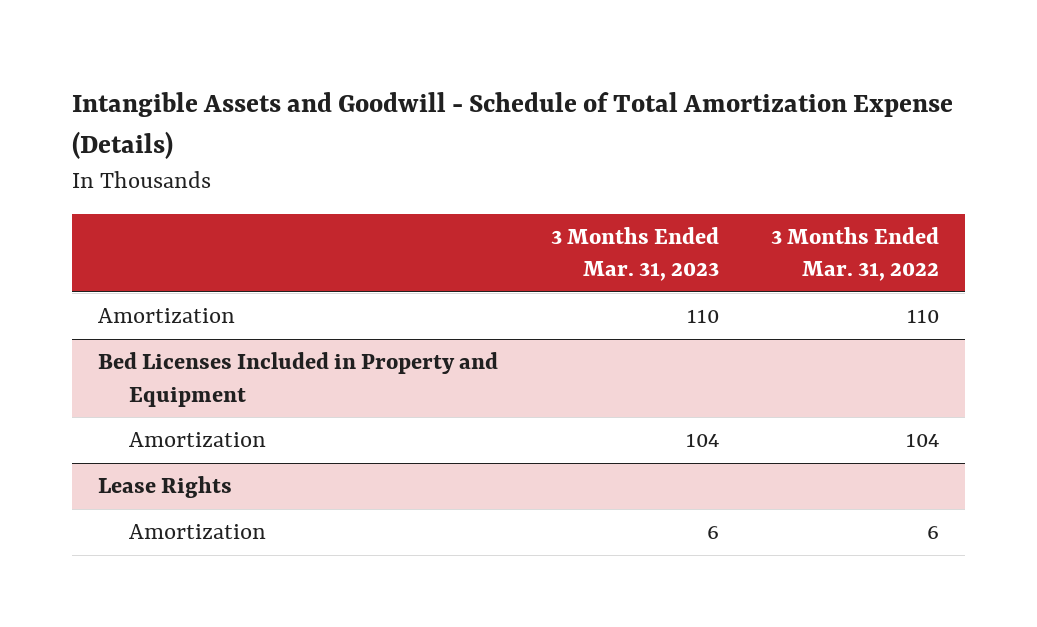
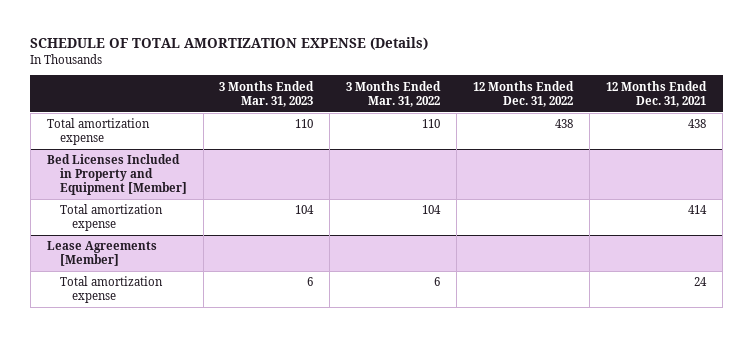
[72,92,954,159] Intangible Assets and Goodwill - Schedule of Total Amortization Expense (Details) -> [30,37,429,51] SCHEDULE OF TOTAL AMORTIZATION EXPENSE (Details)
none -> [473,80,575,107] 12 Months Ended Dec. 31, 2022
none -> [606,80,708,107] 12 Months Ended Dec. 31, 2021
[98,308,236,324] Amortization -> [46,118,150,146] Total amortization expense
[98,352,499,407] Bed Licenses Included in Property and Equipment -> [46,154,187,196] Bed Licenses Included in Property and Equipment [Member]
[128,432,266,448] Amortization -> [59,204,163,232] Total amortization expense
[98,476,233,499] Lease Rights -> [46,241,157,267] Lease Agreements [Member]
[128,524,266,540] Amortization -> [59,276,163,304] Total amortization expense

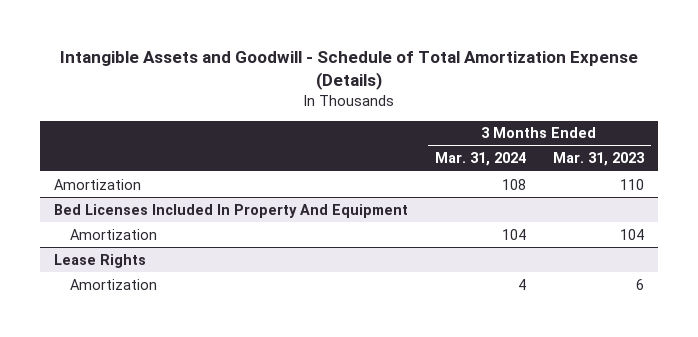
[30,37,429,51] SCHEDULE OF TOTAL AMORTIZATION EXPENSE (Details) -> [59,51,638,90] Intangible Assets and Goodwill - Schedule of Total Amortization Expense (Details)
[346,80,442,107] 3 Months Ended Mar. 31, 2022 -> none
[473,80,575,107] 12 Months Ended Dec. 31, 2022 -> none
[606,80,708,107] 12 Months Ended Dec. 31, 2021 -> none
none -> [434,152,526,167] Mar. 31, 2024
[46,118,150,146] Total amortization expense -> [53,178,141,190] Amortization
[46,154,187,196] Bed Licenses Included in Property and Equipment [Member] -> [53,203,408,218] Bed Licenses Included In Property And Equipment
[59,204,163,232] Total amortization expense -> [69,228,157,240] Amortization
[46,241,157,267] Lease Agreements [Member] -> [53,253,146,268] Lease Rights
[59,276,163,304] Total amortization expense -> [69,278,157,290] Amortization

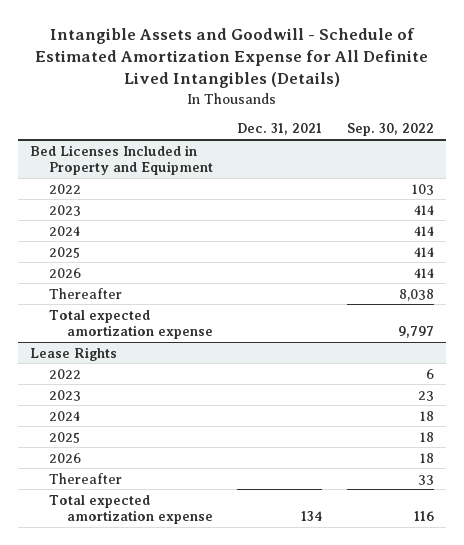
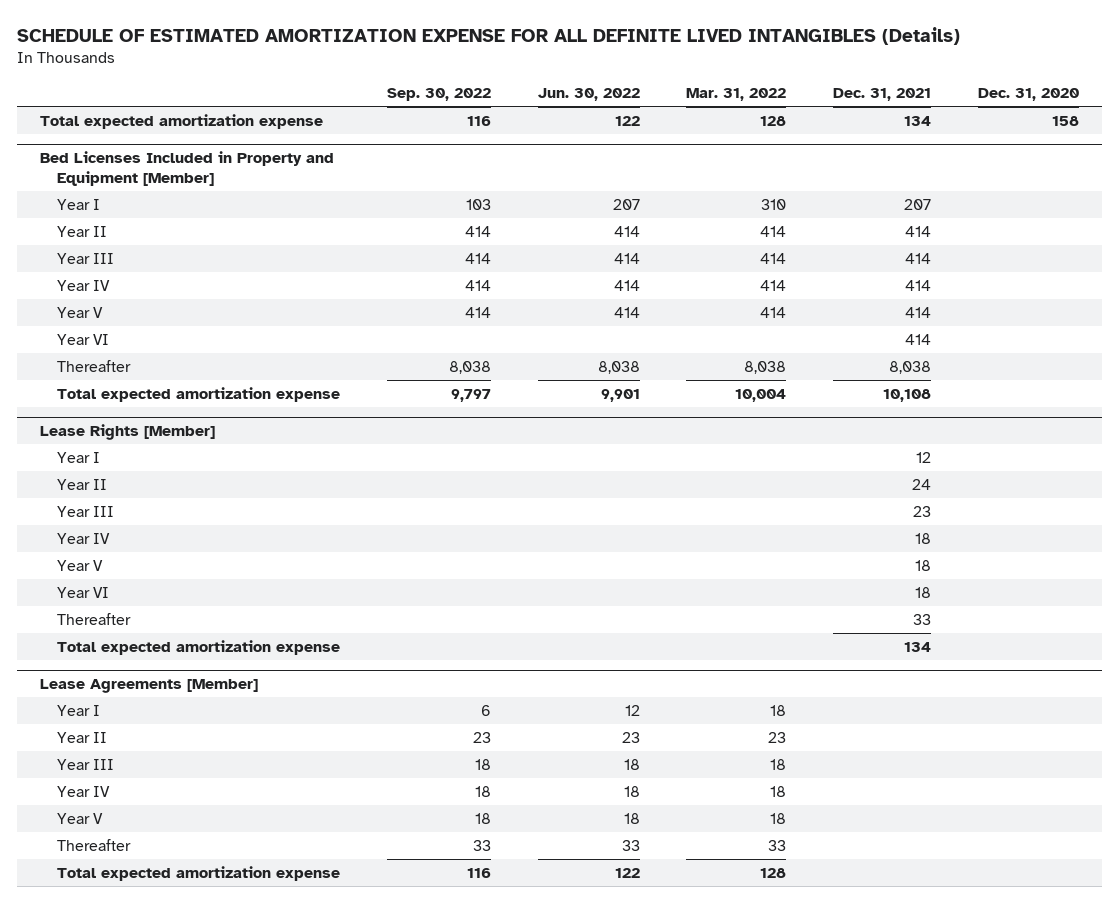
[35,28,429,89] Intangible Assets and Goodwill - Schedule of Estimated Amortization Expense for All Definite Lived Intangibles (Details) -> [17,26,961,45] SCHEDULE OF ESTIMATED AMORTIZATION EXPENSE FOR ALL DEFINITE LIVED INTANGIBLES (Details)
none -> [537,88,640,102] Jun. 30, 2022
none -> [686,88,787,102] Mar. 31, 2022
none -> [977,88,1079,102] Dec. 31, 2020
[30,144,213,176] Bed Licenses Included in Property and Equipment -> none
[48,183,81,194] 2022 -> none
[48,204,81,216] 2023 -> none
[48,225,80,236] 2024 -> none
[48,246,80,258] 2025 -> none
[48,267,81,278] 2026 -> none
[48,287,122,299] Thereafter -> none
[48,309,213,340] Total expected amortization expense -> none
[30,346,118,361] Lease Rights -> none
[48,368,81,379] 2022 -> none
[48,389,81,401] 2023 -> none
[48,410,80,421] 2024 -> none
[48,431,80,443] 2025 -> none
[48,452,81,463] 2026 -> none
[48,472,122,484] Thereafter -> none
none -> [40,150,335,187] Bed Licenses Included in Property and Equipment [Member]
none -> [57,198,101,210] Year I
none -> [57,225,108,237] Year II
none -> [57,252,115,264] Year III
none -> [57,279,111,291] Year IV
none -> [57,306,104,318] Year V
none -> [57,333,110,345] Year VI
none -> [57,359,132,372] Thereafter
none -> [57,386,341,402] Total expected amortization expense
none -> [40,423,216,440] Lease Rights [Member]
none -> [57,451,101,463] Year I
none -> [57,478,108,490] Year II
none -> [57,505,115,517] Year III
none -> [57,532,111,544] Year IV
none -> [57,559,104,571] Year V
none -> [57,586,110,598] Year VI
none -> [57,612,132,625] Thereafter
none -> [57,639,341,655] Total expected amortization expense
none -> [40,678,259,693] Lease Agreements [Member]
none -> [57,704,101,716] Year I
none -> [57,731,108,743] Year II
none -> [57,758,115,770] Year III
none -> [57,785,111,797] Year IV
none -> [57,812,104,824] Year V
none -> [57,838,132,851] Thereafter
none -> [57,865,341,881] Total expected amortization expense

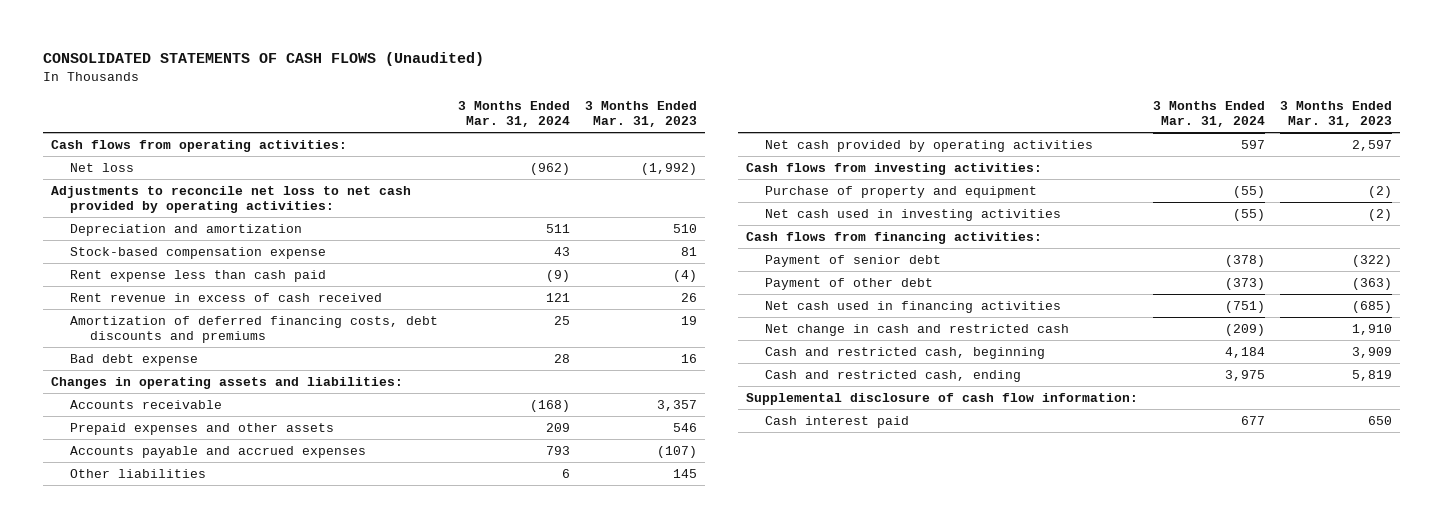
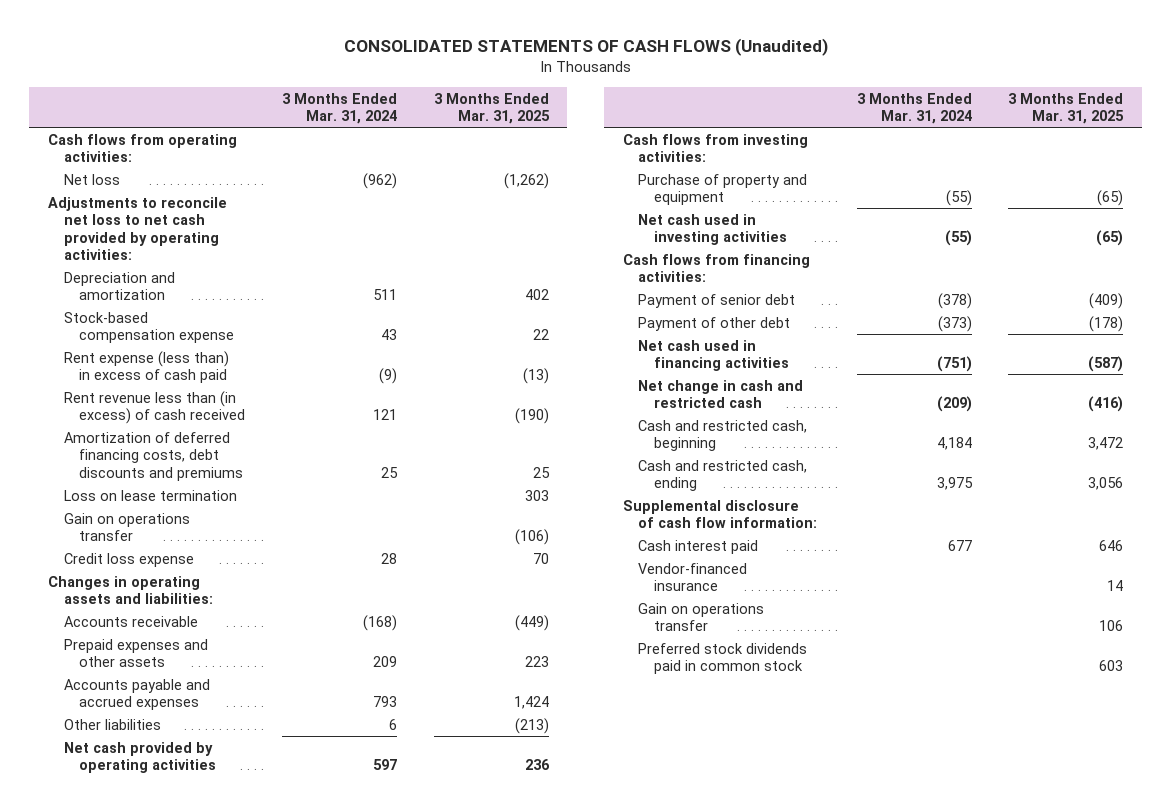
[585,100,698,128] 3 Months Ended Mar. 31, 2023 -> none
none -> [433,92,550,125] 3 Months Ended Mar. 31, 2025
[70,269,327,282] Rent expense less than cash paid -> [63,350,229,384] Rent expense (less than) in excess of cash paid
[70,292,383,302] Rent revenue in excess of cash received -> [63,390,246,425] Rent revenue less than (in excess) of cash received
none -> [63,489,237,501] Loss on lease termination
none -> [63,512,190,542] Gain on operations transfer
[70,353,199,366] Bad debt expense -> [63,552,194,567] Credit loss expense
none -> [638,562,748,592] Vendor-financed insurance
none -> [638,602,765,632] Gain on operations transfer
none -> [638,642,808,675] Preferred stock dividends paid in common stock

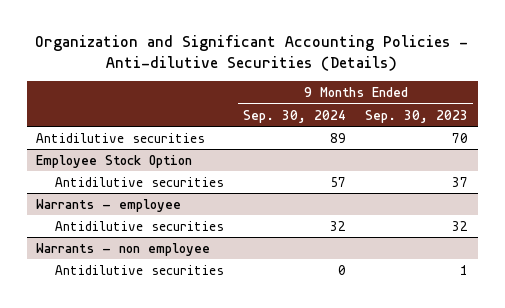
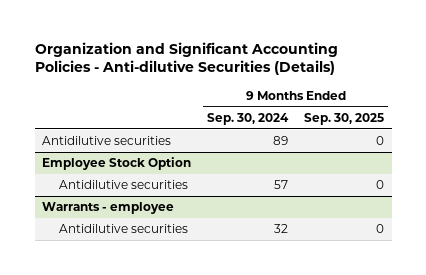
[365,109,469,123] Sep. 30, 2023 -> none
none -> [303,112,384,125] Sep. 30, 2025
[36,242,211,256] Warrants - non employee -> none
[54,264,224,275] Antidilutive securities -> none

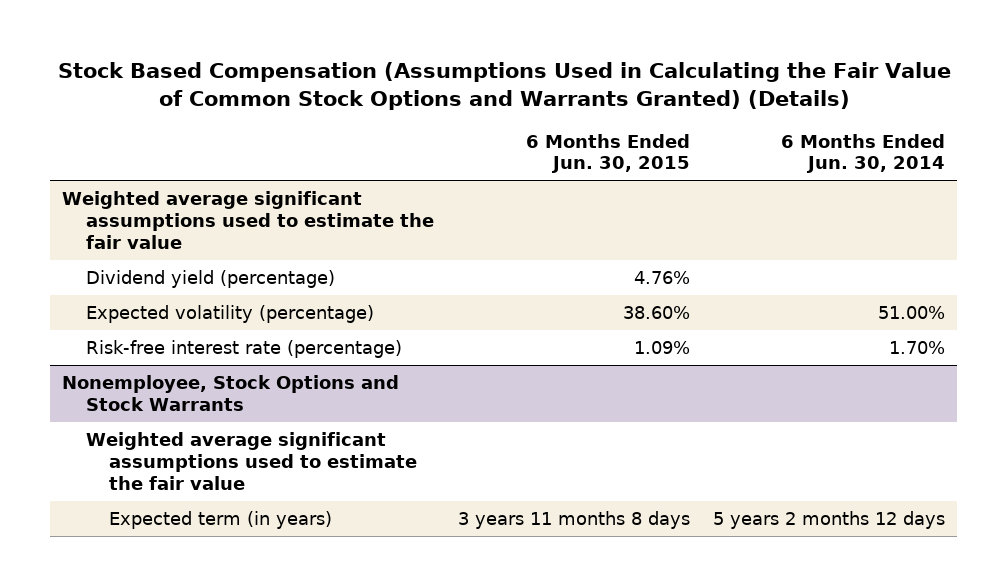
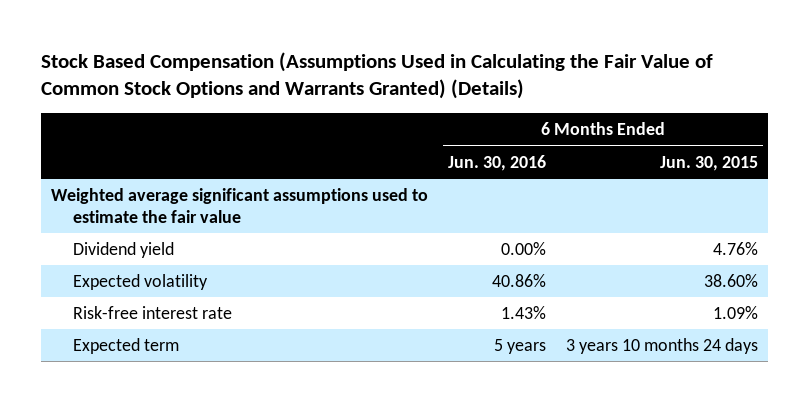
[781,133,946,174] 6 Months Ended Jun. 30, 2014 -> none
none -> [447,154,546,171] Jun. 30, 2016
[62,374,400,411] Nonemployee, Stock Options and Stock Warrants -> none
[85,431,418,490] Weighted average significant assumptions used to estimate the fair value -> none
[85,269,335,288] Dividend yield (percentage) -> [72,241,174,258] Dividend yield
[85,304,374,323] Expected volatility (percentage) -> [72,273,208,290] Expected volatility
[85,339,402,358] Risk-free interest rate (percentage) -> [72,305,232,319] Risk-free interest rate
[109,510,333,529] Expected term (in years) -> [72,337,179,354] Expected term
[457,510,690,529] 3 years 11 months 8 days -> [565,337,758,354] 3 years 10 months 24 days

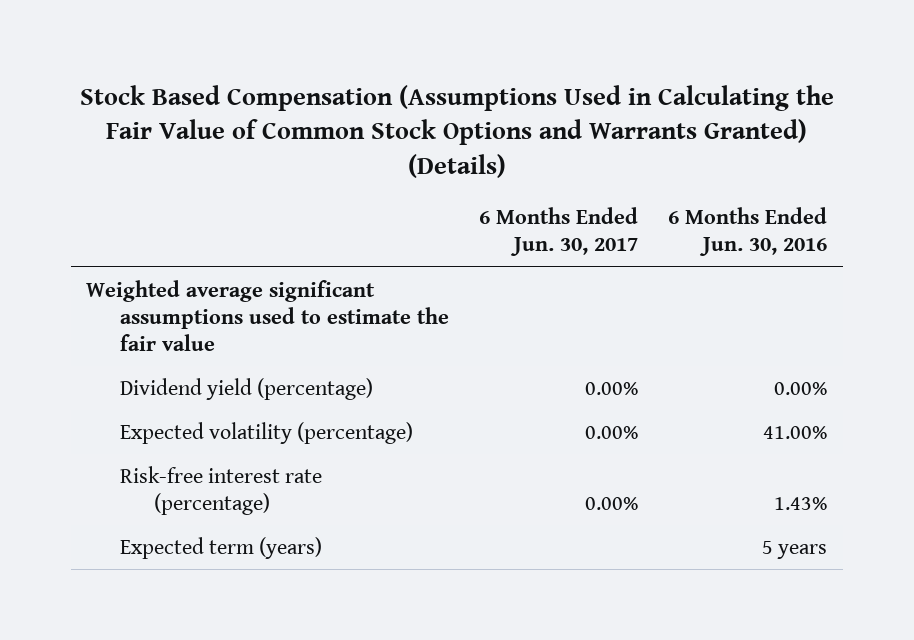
[659,155,758,171] Jun. 30, 2015 -> none
none -> [479,207,639,257] 6 Months Ended Jun. 30, 2017
[72,241,174,258] Dividend yield -> [120,377,374,400] Dividend yield (percentage)
[72,273,208,290] Expected volatility -> [120,421,414,444] Expected volatility (percentage)
[491,273,546,287] 40.86% -> [763,425,828,439] 41.00%
[72,305,232,319] Risk-free interest rate -> [120,465,323,515] Risk-free interest rate (percentage)
[72,337,179,354] Expected term -> [120,536,323,559] Expected term (years)

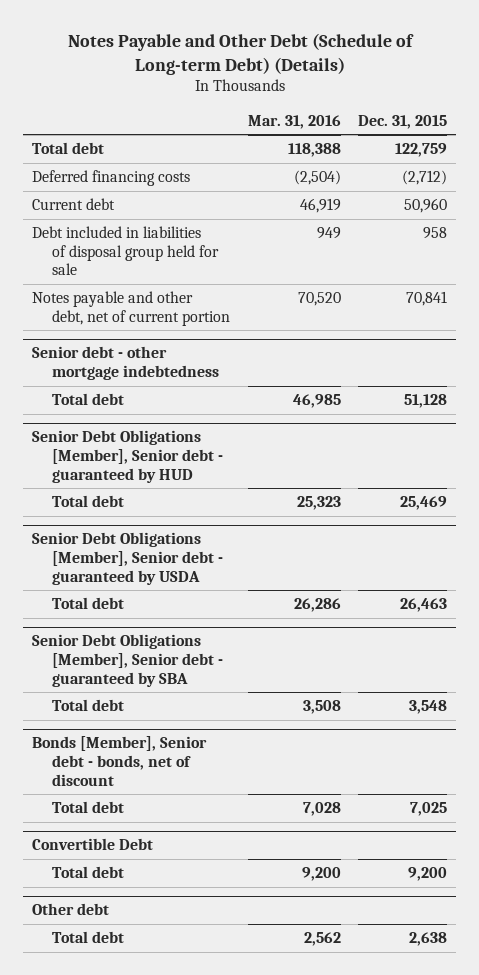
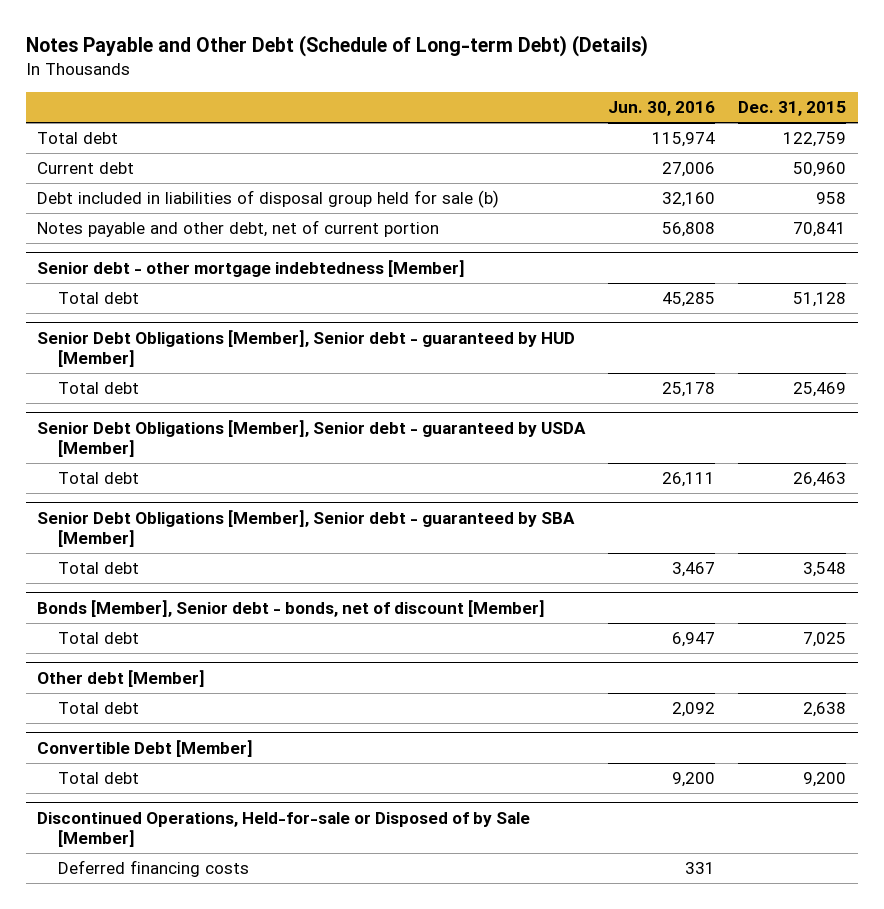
[247,114,341,129] Mar. 31, 2016 -> none
none -> [608,101,716,117] Jun. 30, 2016
[31,170,190,187] Deferred financing costs -> none
[31,226,220,276] Debt included in liabilities of disposal group held for sale -> [37,189,500,208] Debt included in liabilities of disposal group held for sale (b)
[31,346,220,381] Senior debt - other mortgage indebtedness -> [37,259,466,277] Senior debt - other mortgage indebtedness [Member]
[31,430,224,483] Senior Debt Obligations [Member], Senior debt - guaranteed by HUD -> [37,329,576,367] Senior Debt Obligations [Member], Senior debt - guaranteed by HUD [Member]
[31,532,224,585] Senior Debt Obligations [Member], Senior debt - guaranteed by USDA -> [37,419,587,457] Senior Debt Obligations [Member], Senior debt - guaranteed by USDA [Member]
[31,634,224,687] Senior Debt Obligations [Member], Senior debt - guaranteed by SBA -> [37,509,576,547] Senior Debt Obligations [Member], Senior debt - guaranteed by SBA [Member]
[31,736,207,786] Bonds [Member], Senior debt - bonds, net of discount -> [37,599,546,617] Bonds [Member], Senior debt - bonds, net of discount [Member]
[31,838,153,851] Convertible Debt -> none
[52,866,125,879] Total debt -> none
[31,903,109,916] Other debt -> [37,669,206,687] Other debt [Member]
none -> [37,739,254,757] Convertible Debt [Member]
none -> [57,771,139,784] Total debt
none -> [37,811,531,847] Discontinued Operations, Held-for-sale or Disposed of by Sale [Member]
none -> [57,859,249,877] Deferred financing costs

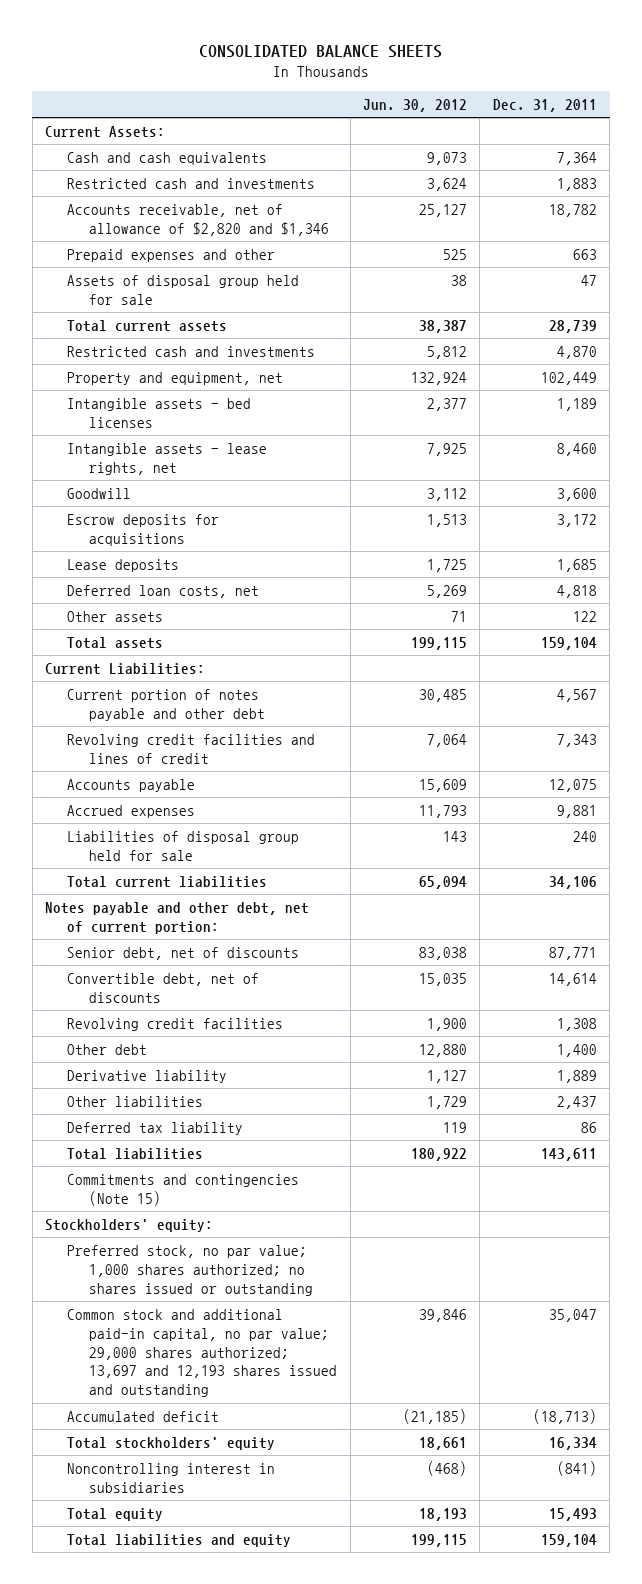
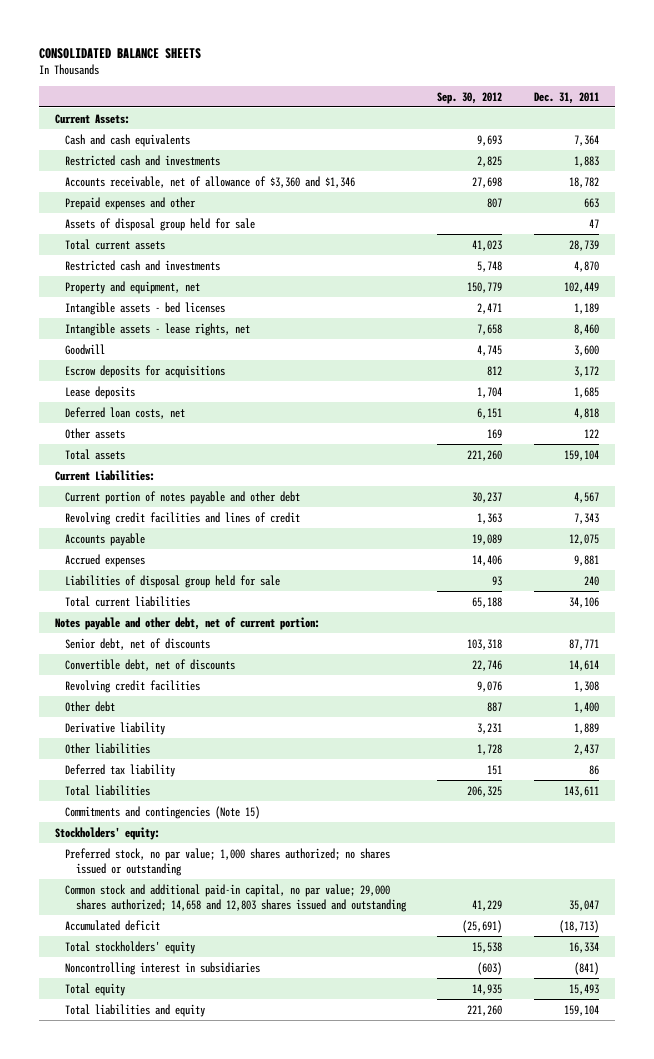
[363,98,468,112] Jun. 30, 2012 -> none
none -> [437,91,503,104] Sep. 30, 2012
[67,203,330,236] Accounts receivable, net of allowance of $2,820 and $1,346 -> [65,175,356,188] Accounts receivable, net of allowance of $3,360 and $1,346
[67,1308,338,1398] Common stock and additional paid-in capital, no par value; 29,000 shares authorized; 13,697 and 12,193 shares issued and outstanding -> [65,883,407,913] Common stock and additional paid-in capital, no par value; 29,000 shares authorized; 14,658 and 12,803 shares issued and outstanding

